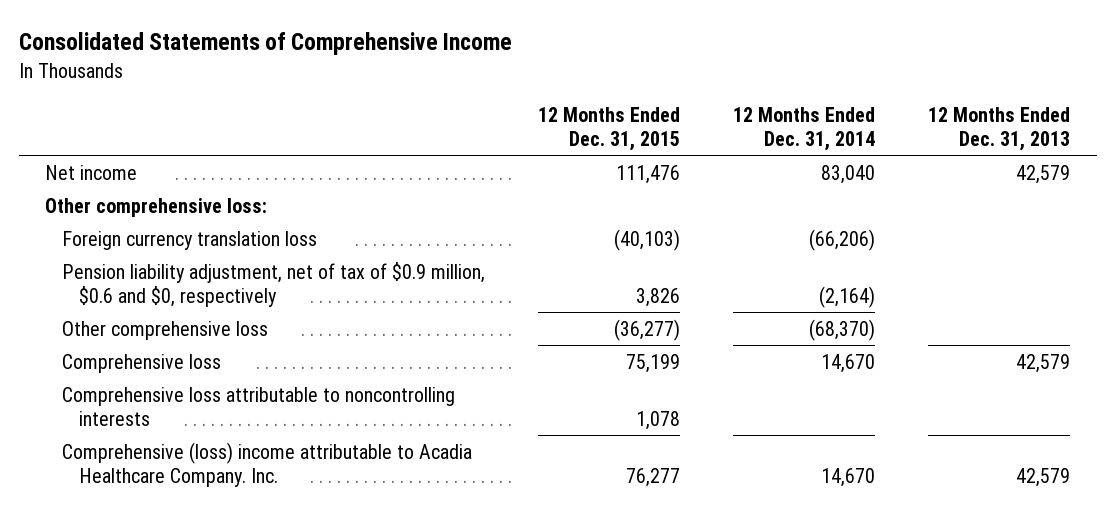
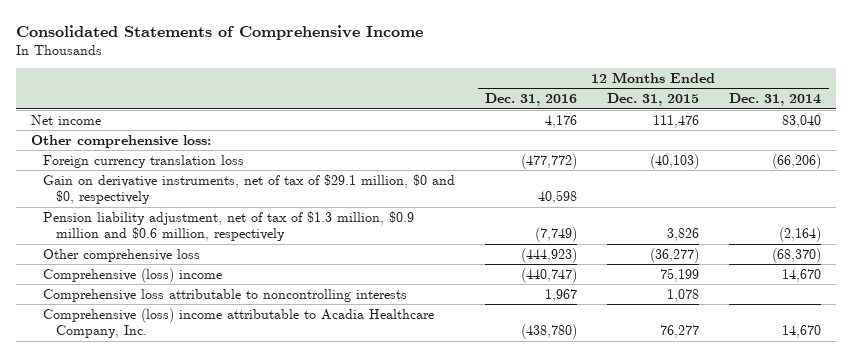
[928,106,1071,151] 12 Months Ended Dec. 31, 2013 -> none
none -> [485,93,578,107] Dec. 31, 2016
none -> [43,173,456,204] Gain on derivative instruments, net of tax of $29.1 million, $0 and $0, respectively
[62,261,486,307] Pension liability adjustment, net of tax of $0.9 million, $0.6 and $0, respectively -> [43,210,415,241] Pension liability adjustment, net of tax of $1.3 million, $0.9 million and $0.6 million, respectively
[62,353,222,373] Comprehensive loss -> [43,267,223,283] Comprehensive (loss) income
[62,441,473,487] Comprehensive (loss) income attributable to Acadia Healthcare Company. Inc. -> [43,307,435,338] Comprehensive (loss) income attributable to Acadia Healthcare Company, Inc.

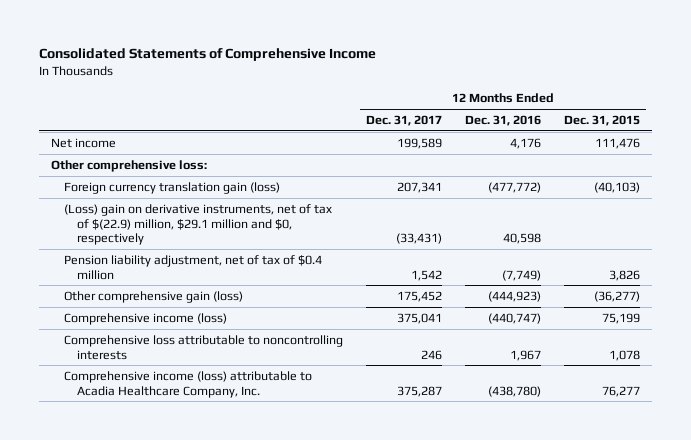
[729,93,822,107] Dec. 31, 2014 -> none
none -> [365,114,442,126] Dec. 31, 2017
[43,154,245,168] Foreign currency translation loss -> [63,181,280,194] Foreign currency translation gain (loss)
[43,173,456,204] Gain on derivative instruments, net of tax of $29.1 million, $0 and $0, respectively -> [63,203,332,246] (Loss) gain on derivative instruments, net of tax of $(22.9) million, $29.1 million and $0, respectively
[43,210,415,241] Pension liability adjustment, net of tax of $1.3 million, $0.9 million and $0.6 million, respectively -> [63,254,322,280] Pension liability adjustment, net of tax of $0.4 million
[43,248,201,262] Other comprehensive loss -> [63,290,243,303] Other comprehensive gain (loss)
[43,267,223,283] Comprehensive (loss) income -> [63,312,227,325] Comprehensive income (loss)
[43,307,435,338] Comprehensive (loss) income attributable to Acadia Healthcare Company, Inc. -> [63,370,312,398] Comprehensive income (loss) attributable to Acadia Healthcare Company, Inc.

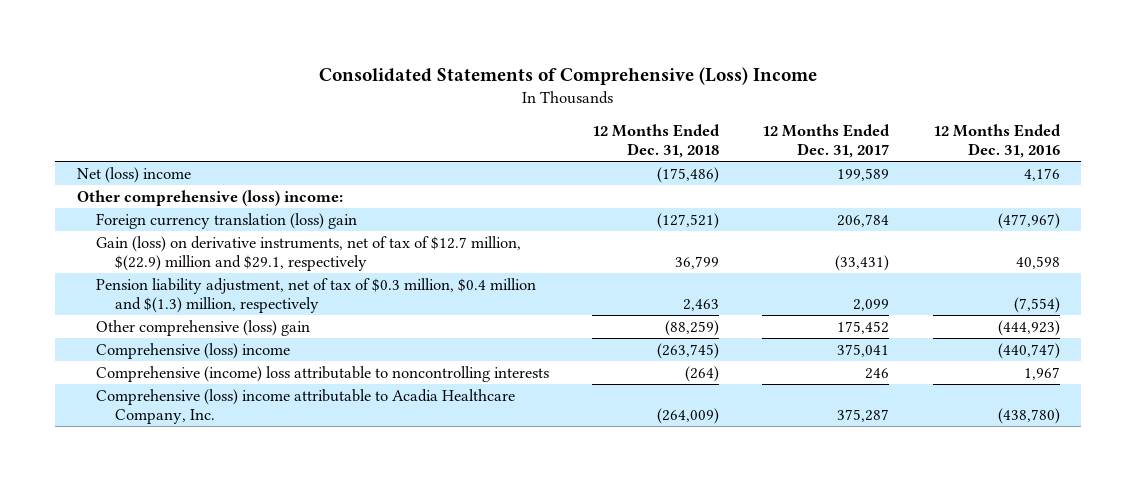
[39,48,377,62] Consolidated Statements of Comprehensive Income -> [319,66,818,85] Consolidated Statements of Comprehensive (Loss) Income
[564,114,641,126] Dec. 31, 2015 -> none
none -> [592,123,721,158] 12 Months Ended Dec. 31, 2018
[50,137,116,148] Net income -> [77,166,192,183] Net (loss) income
[50,159,207,172] Other comprehensive loss: -> [77,189,344,206] Other comprehensive (loss) income:
[63,181,280,194] Foreign currency translation gain (loss) -> [96,212,358,229] Foreign currency translation (loss) gain
[396,181,442,193] 207,341 -> [837,213,890,227] 206,784
[487,181,541,193] (477,772) -> [997,212,1060,229] (477,967)
[63,203,332,246] (Loss) gain on derivative instruments, net of tax of $(22.9) million, $29.1 million and $0, respectively -> [96,235,522,271] Gain (loss) on derivative instruments, net of tax of $12.7 million, $(22.9) million and $29.1, respectively
[63,254,322,280] Pension liability adjustment, net of tax of $0.4 million -> [96,277,537,313] Pension liability adjustment, net of tax of $0.3 million, $0.4 million and $(1.3) million, respectively
[410,269,442,281] 1,542 -> [853,298,890,311] 2,099
[501,269,541,281] (7,749) -> [1013,296,1060,313] (7,554)
[63,290,243,303] Other comprehensive gain (loss) -> [96,319,311,336] Other comprehensive (loss) gain
[63,312,227,325] Comprehensive income (loss) -> [96,342,291,359] Comprehensive (loss) income
[63,334,343,360] Comprehensive loss attributable to noncontrolling interests -> [96,365,550,382] Comprehensive (income) loss attributable to noncontrolling interests
[63,370,312,398] Comprehensive income (loss) attributable to Acadia Healthcare Company, Inc. -> [96,388,516,424] Comprehensive (loss) income attributable to Acadia Healthcare Company, Inc.

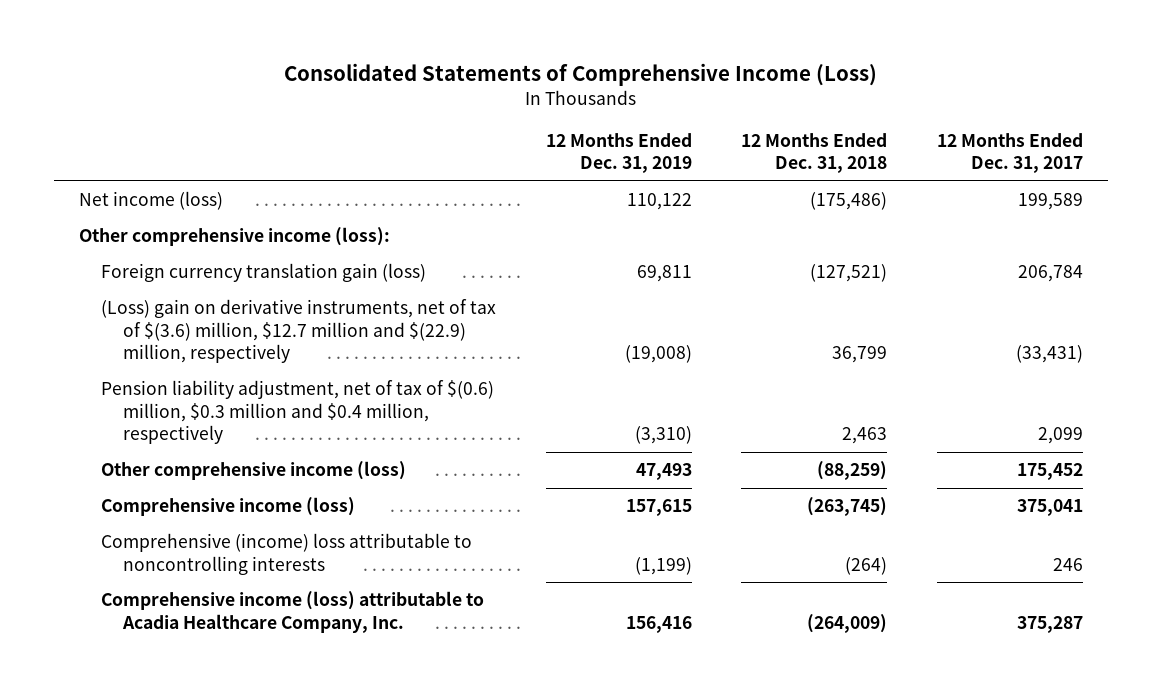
[319,66,818,85] Consolidated Statements of Comprehensive (Loss) Income -> [283,63,877,87] Consolidated Statements of Comprehensive Income (Loss)
[932,123,1061,158] 12 Months Ended Dec. 31, 2016 -> none
none -> [545,133,692,174] 12 Months Ended Dec. 31, 2019
[77,166,192,183] Net (loss) income -> [78,191,223,211] Net income (loss)
[77,189,344,206] Other comprehensive (loss) income: -> [78,227,390,247] Other comprehensive income (loss):
[96,212,358,229] Foreign currency translation (loss) gain -> [100,263,426,283] Foreign currency translation gain (loss)
[96,235,522,271] Gain (loss) on derivative instruments, net of tax of $12.7 million, $(22.9) million and $29.1, respectively -> [100,299,496,363] (Loss) gain on derivative instruments, net of tax of $(3.6) million, $12.7 million and $(22.9) million, respectively
[96,277,537,313] Pension liability adjustment, net of tax of $0.3 million, $0.4 million and $(1.3) million, respectively -> [100,380,494,444] Pension liability adjustment, net of tax of $(0.6) million, $0.3 million and $0.4 million, respectively
[96,319,311,336] Other comprehensive (loss) gain -> [100,461,406,481] Other comprehensive income (loss)
[96,342,291,359] Comprehensive (loss) income -> [100,497,355,517] Comprehensive income (loss)
[96,388,516,424] Comprehensive (loss) income attributable to Acadia Healthcare Company, Inc. -> [100,591,484,633] Comprehensive income (loss) attributable to Acadia Healthcare Company, Inc.

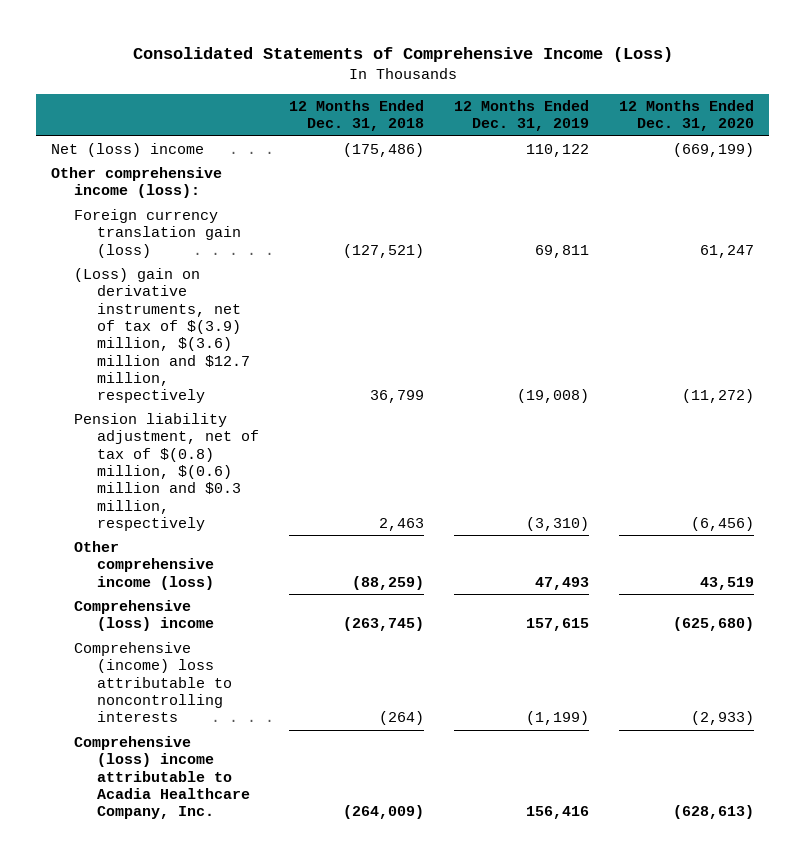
[936,133,1083,174] 12 Months Ended Dec. 31, 2017 -> none
none -> [619,100,755,132] 12 Months Ended Dec. 31, 2020
[78,191,223,211] Net income (loss) -> [50,143,204,158] Net (loss) income
[100,299,496,363] (Loss) gain on derivative instruments, net of tax of $(3.6) million, $12.7 million and $(22.9) million, respectively -> [73,268,250,404] (Loss) gain on derivative instruments, net of tax of $(3.9) million, $(3.6) million and $12.7 million, respectively
[100,380,494,444] Pension liability adjustment, net of tax of $(0.6) million, $0.3 million and $0.4 million, respectively -> [73,413,259,531] Pension liability adjustment, net of tax of $(0.8) million, $(0.6) million and $0.3 million, respectively
[100,497,355,517] Comprehensive income (loss) -> [73,600,214,632] Comprehensive (loss) income
[100,591,484,633] Comprehensive income (loss) attributable to Acadia Healthcare Company, Inc. -> [73,736,250,820] Comprehensive (loss) income attributable to Acadia Healthcare Company, Inc.

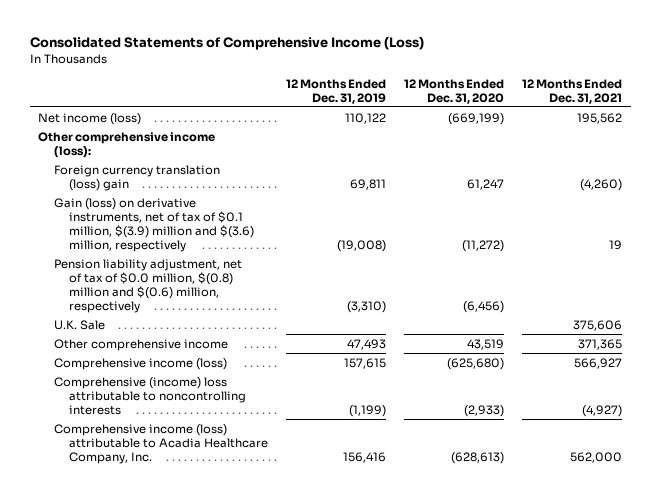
[288,100,424,132] 12 Months Ended Dec. 31, 2018 -> none
none -> [521,78,622,104] 12 Months Ended Dec. 31, 2021
[50,143,204,158] Net (loss) income -> [38,112,142,125] Net income (loss)
[73,209,241,258] Foreign currency translation gain (loss) -> [53,164,220,191] Foreign currency translation (loss) gain
[73,268,250,404] (Loss) gain on derivative instruments, net of tax of $(3.9) million, $(3.6) million and $12.7 million, respectively -> [53,197,255,252] Gain (loss) on derivative instruments, net of tax of $0.1 million, $(3.9) million and $(3.6) million, respectively
[73,413,259,531] Pension liability adjustment, net of tax of $(0.8) million, $(0.6) million and $0.3 million, respectively -> [53,258,242,313] Pension liability adjustment, net of tax of $0.0 million, $(0.8) million and $(0.6) million, respectively
none -> [53,319,105,330] U.K. Sale
[73,541,214,590] Other comprehensive income (loss) -> [53,338,228,351] Other comprehensive income
[73,600,214,632] Comprehensive (loss) income -> [53,357,227,370] Comprehensive income (loss)
[73,736,250,820] Comprehensive (loss) income attributable to Acadia Healthcare Company, Inc. -> [53,423,269,464] Comprehensive income (loss) attributable to Acadia Healthcare Company, Inc.

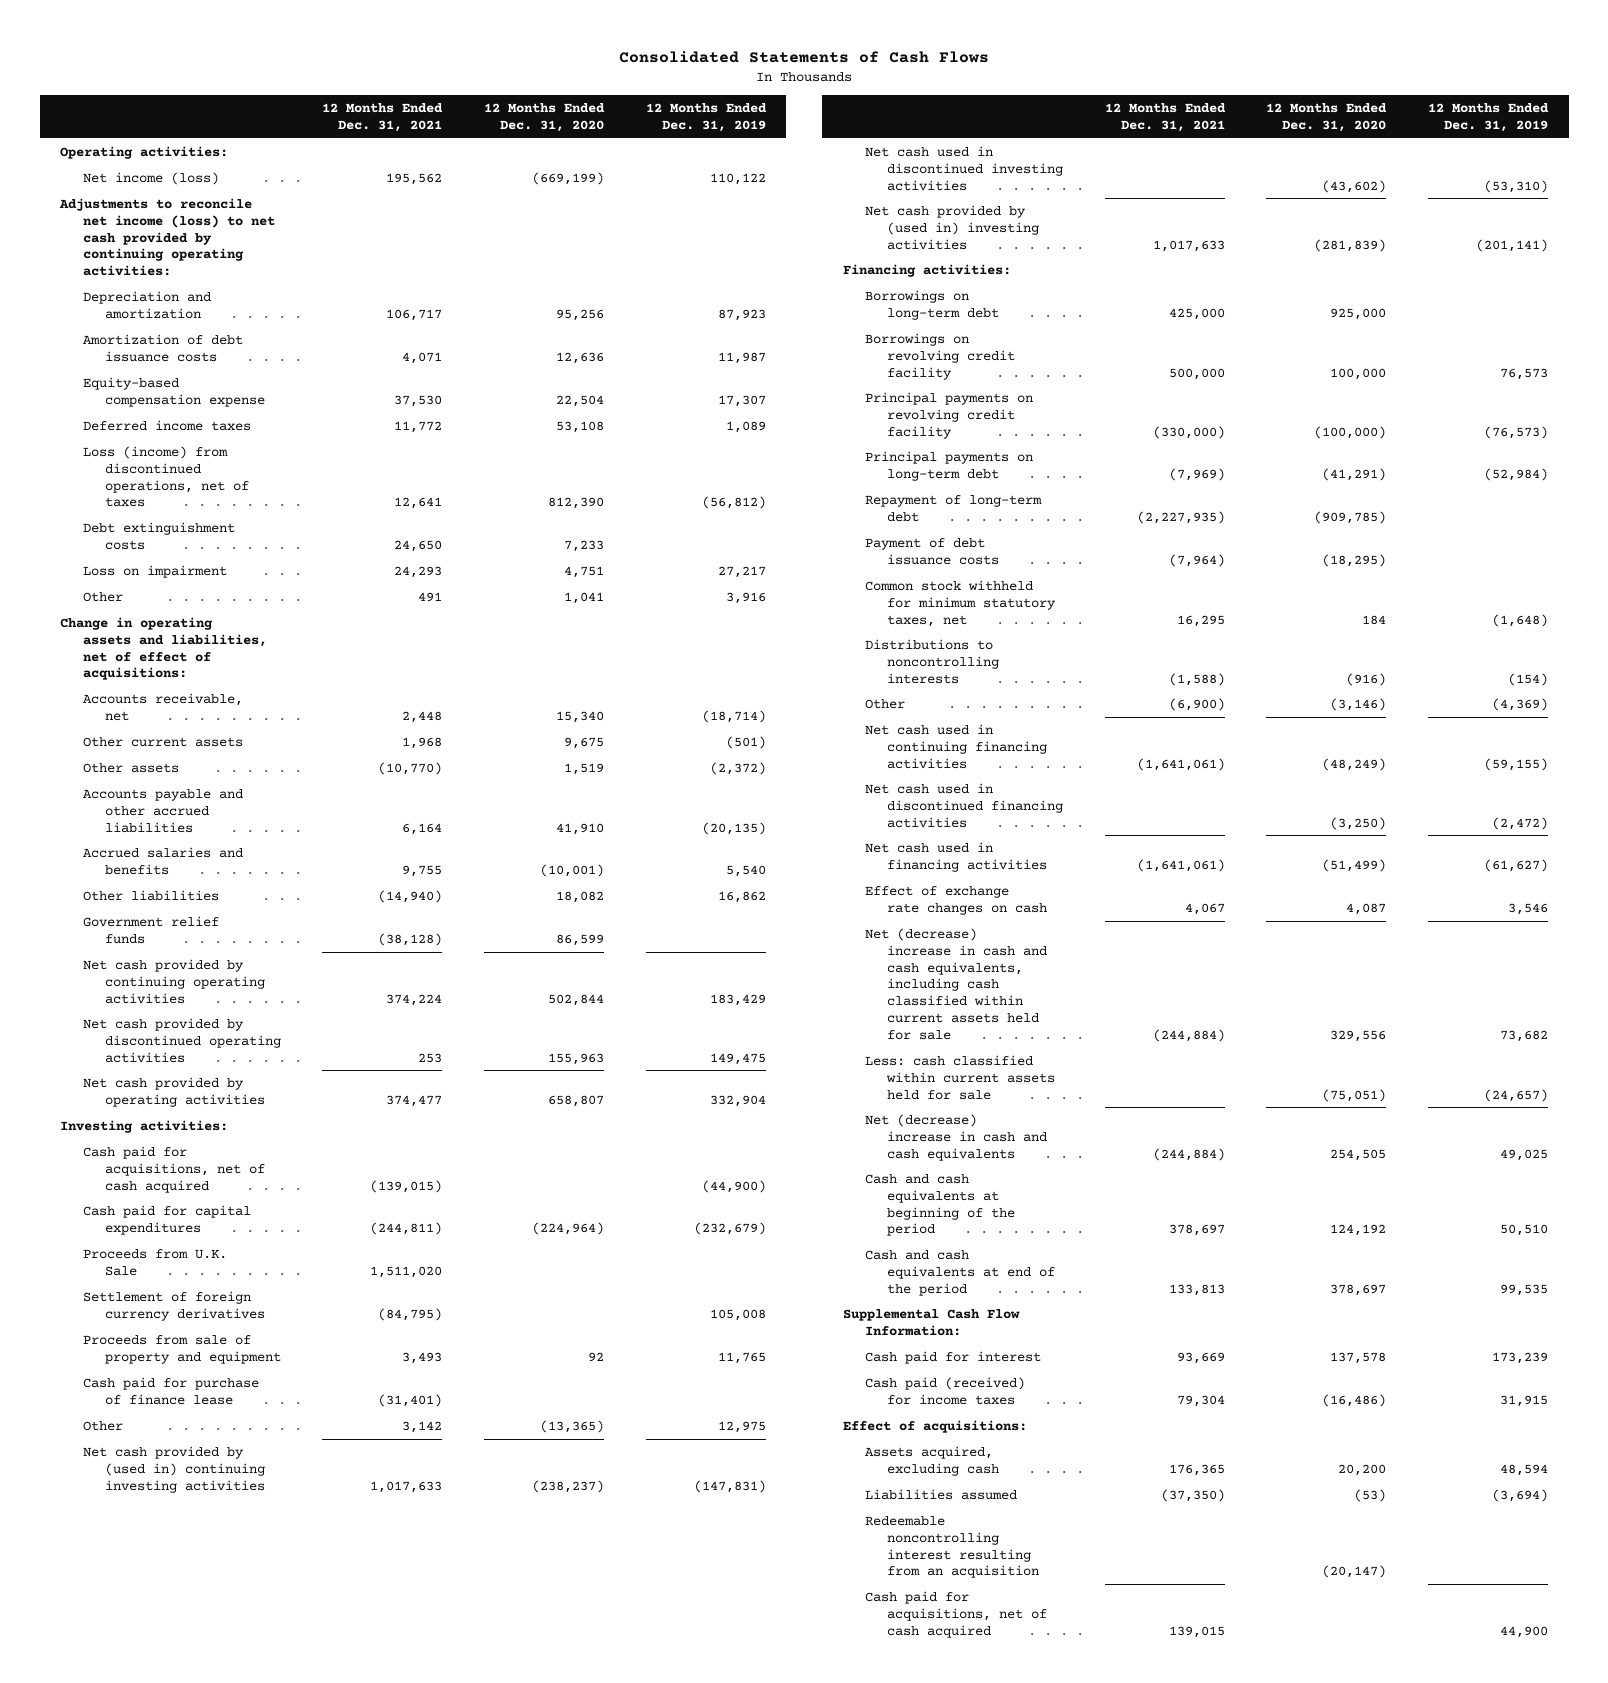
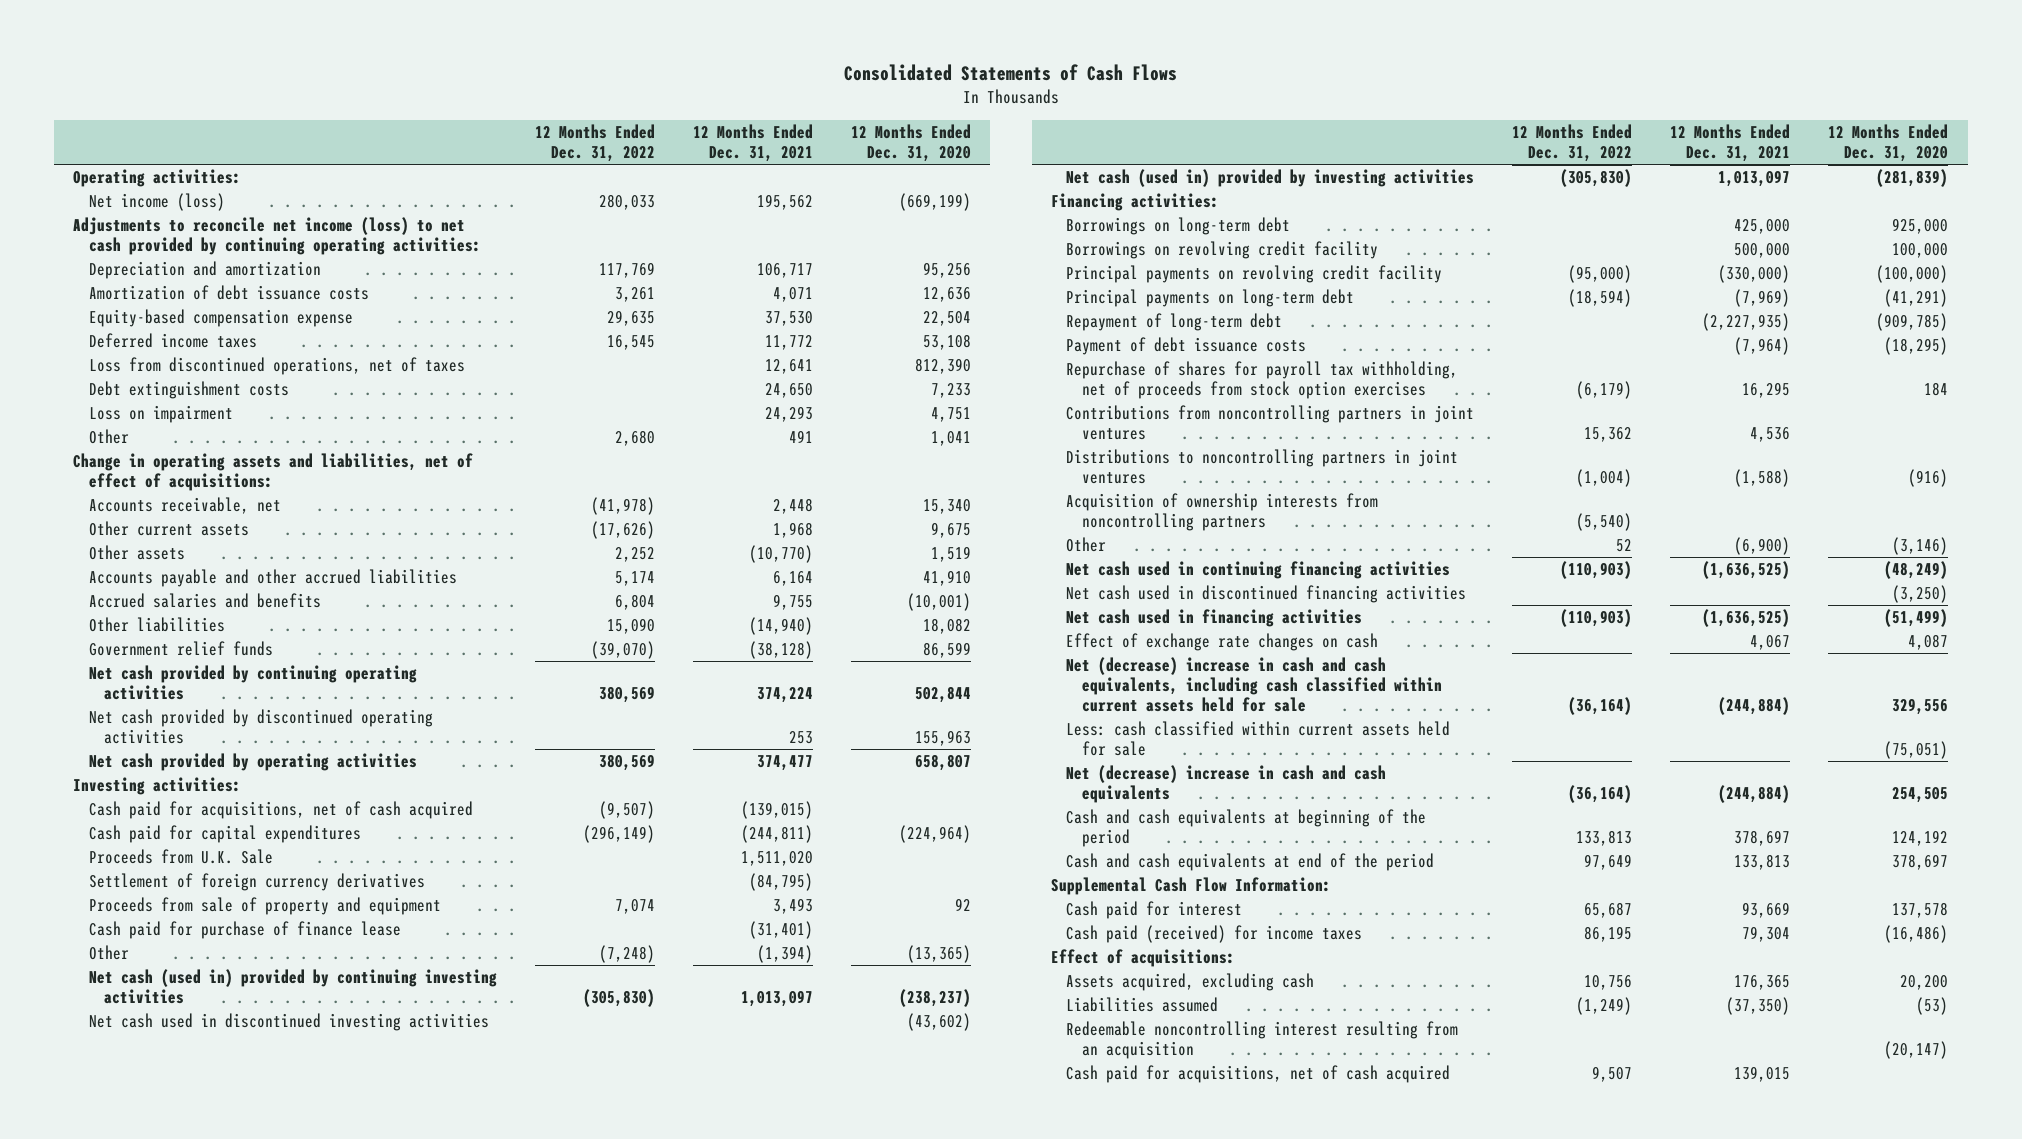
[645,103,767,132] 12 Months Ended Dec. 31, 2019 -> none
none -> [534,123,655,162] 12 Months Ended Dec. 31, 2022
[82,446,249,508] Loss (income) from discontinued operations, net of taxes -> [88,357,465,376] Loss from discontinued operations, net of taxes
[402,1421,443,1434] 3,142 -> [756,945,813,964] (1,394)
[82,1446,265,1493] Net cash provided by (used in) continuing investing activities -> [88,969,497,1005] Net cash (used in) provided by continuing investing activities
[370,1480,443,1493] 1,017,633 -> [740,990,813,1008] 1,013,097
[864,205,1039,250] Net cash provided by (used in) investing activities -> [1066,169,1475,188] Net cash (used in) provided by investing activities
[1152,239,1225,252] 1,017,633 -> [1718,170,1791,188] 1,013,097
[864,580,1056,627] Common stock withheld for minimum statutory taxes, net -> [1066,361,1459,400] Repurchase of shares for payroll tax withholding, net of proceeds from stock option exercises
none -> [1066,405,1475,441] Contributions from noncontrolling partners in joint ventures
[864,639,999,684] Distributions to noncontrolling interests -> [1066,449,1459,485] Distributions to noncontrolling partners in joint ventures
none -> [1066,493,1379,532] Acquisition of ownership interests from noncontrolling partners
[1136,757,1225,771] (1,641,061) -> [1702,561,1791,580] (1,636,525)
[1136,858,1225,872] (1,641,061) -> [1702,609,1791,628] (1,636,525)

